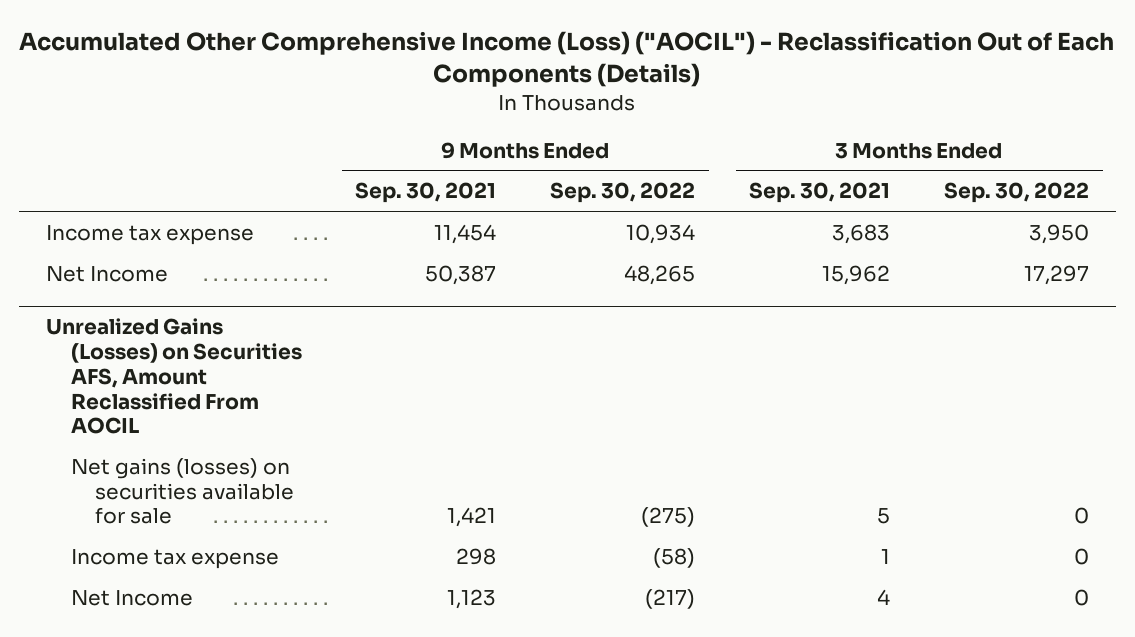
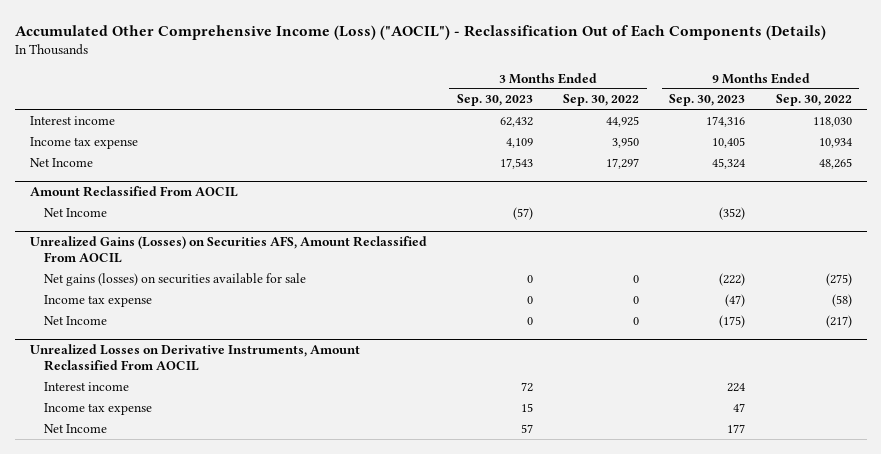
[355,182,497,204] Sep. 30, 2021 -> none
[749,182,891,204] Sep. 30, 2021 -> none
none -> [457,94,534,107] Sep. 30, 2023
none -> [669,94,746,107] Sep. 30, 2023
none -> [29,115,115,125] Interest income
none -> [29,185,238,197] Amount Reclassified From AOCIL
none -> [44,207,108,217] Net Income
none -> [29,343,360,372] Unrealized Losses on Derivative Instruments, Amount Reclassified From AOCIL
none -> [44,381,130,391] Interest income
none -> [44,402,153,415] Income tax expense
none -> [44,423,108,433] Net Income

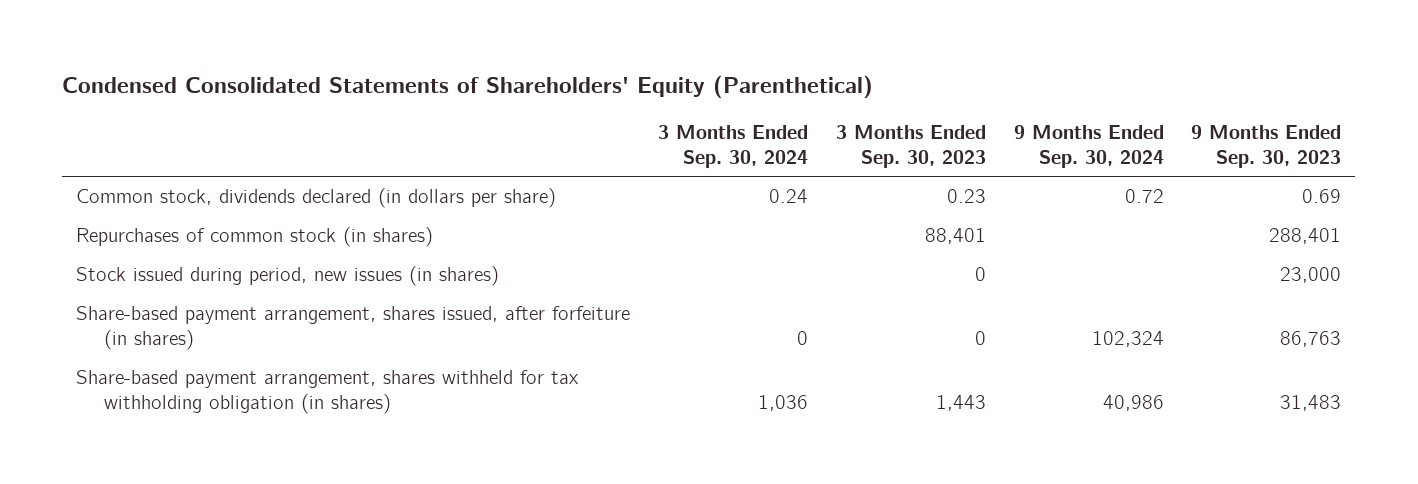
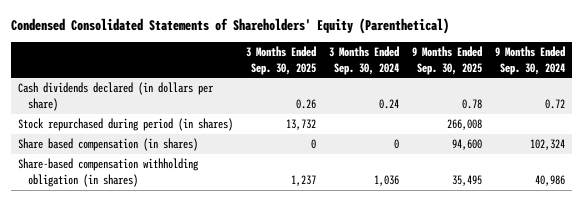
[835,124,986,168] 3 Months Ended Sep. 30, 2023 -> none
[1191,124,1342,168] 9 Months Ended Sep. 30, 2023 -> none
none -> [245,46,316,75] 3 Months Ended Sep. 30, 2025
none -> [412,46,483,75] 9 Months Ended Sep. 30, 2025
[76,266,500,287] Stock issued during period, new issues (in shares) -> none
[76,188,557,209] Common stock, dividends declared (in dollars per share) -> [17,82,214,111] Cash dividends declared (in dollars per share)
[76,227,434,248] Repurchases of common stock (in shares) -> [17,118,233,132] Stock repurchased during period (in shares)
[76,306,631,351] Share-based payment arrangement, shares issued, after forfeiture (in shares) -> [17,138,198,152] Share based compensation (in shares)
[76,370,580,415] Share-based payment arrangement, shares withheld for tax withholding obligation (in shares) -> [17,158,199,187] Share-based compensation withholding obligation (in shares)

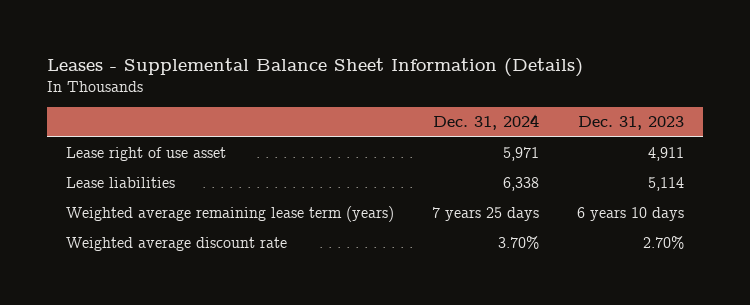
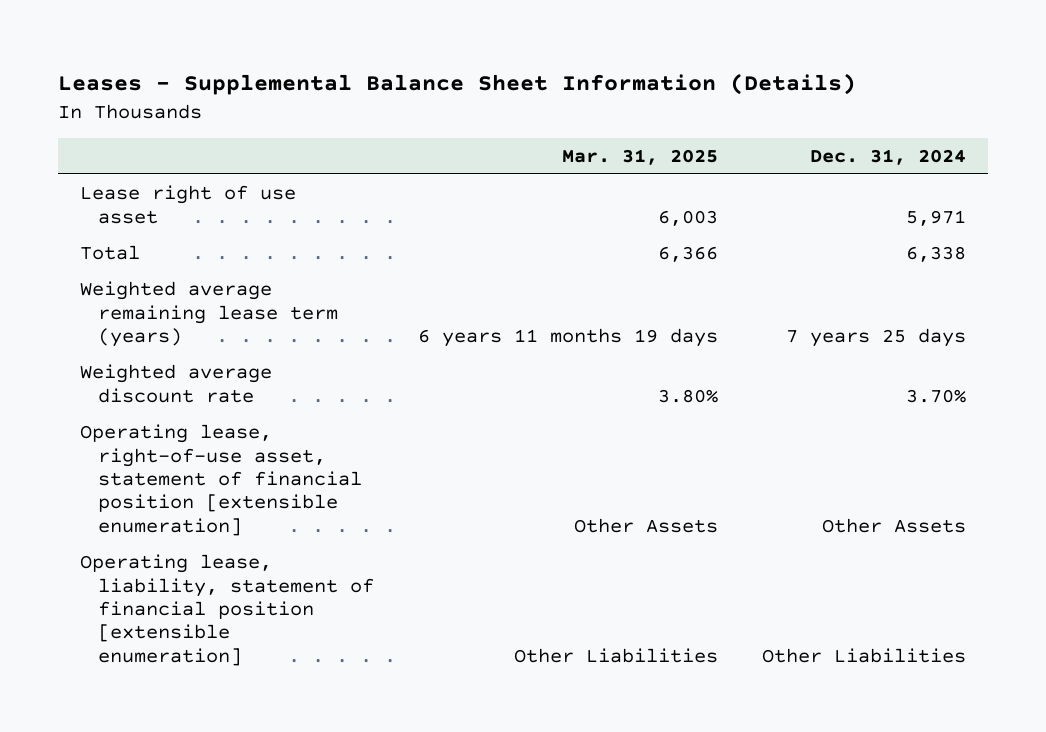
[577,115,684,130] Dec. 31, 2023 -> none
none -> [562,148,719,165] Mar. 31, 2025
[66,177,176,189] Lease liabilities -> [80,245,141,261] Total
none -> [80,424,363,536] Operating lease, right-of-use asset, statement of financial position [extensible enumeration]
none -> [80,554,375,666] Operating lease, liability, statement of financial position [extensible enumeration]

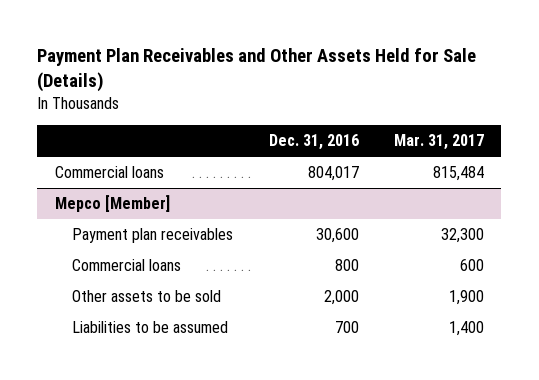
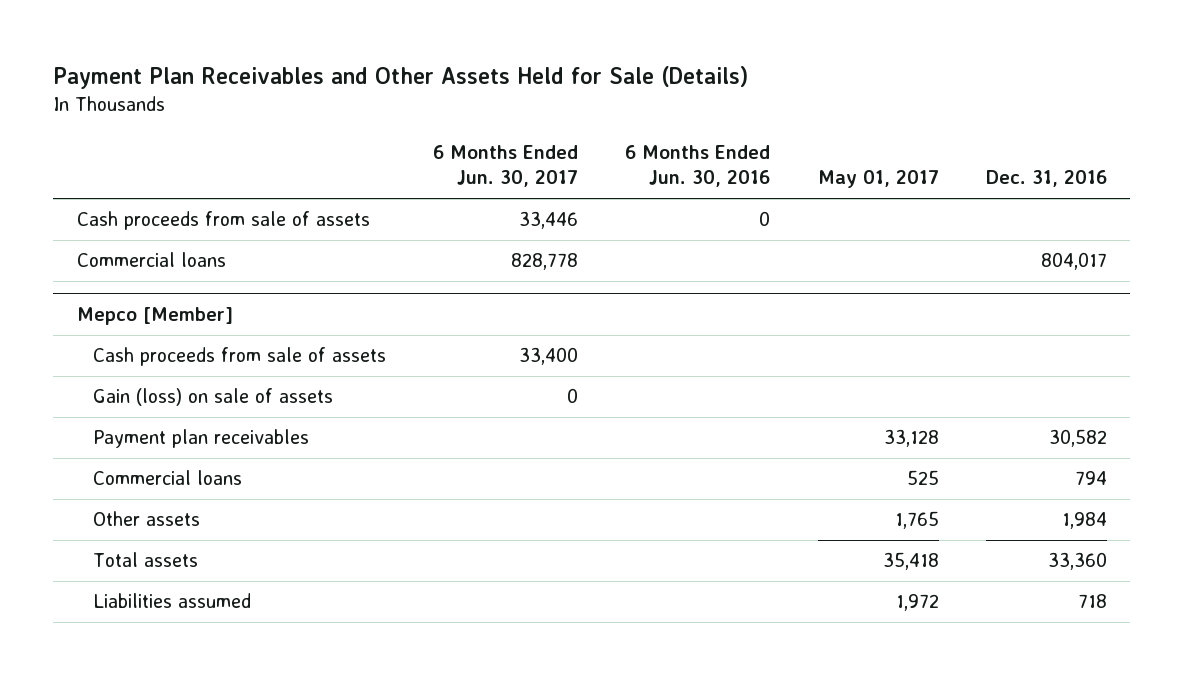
[393,134,484,151] Mar. 31, 2017 -> none
none -> [433,144,579,188] 6 Months Ended Jun. 30, 2017
none -> [625,144,771,188] 6 Months Ended Jun. 30, 2016
none -> [817,170,939,189] May 01, 2017
none -> [76,211,370,231] Cash proceeds from sale of assets
none -> [92,347,386,367] Cash proceeds from sale of assets
none -> [92,388,333,407] Gain (loss) on sale of assets
[315,228,359,244] 30,600 -> [1048,429,1107,448] 30,582
[334,259,359,272] 800 -> [1074,471,1107,486] 794
[72,290,222,303] Other assets to be sold -> [92,511,200,527] Other assets
[323,290,359,306] 2,000 -> [1061,512,1107,530] 1,984
none -> [92,552,198,568] Total assets
[72,321,229,334] Liabilities to be assumed -> [92,593,251,609] Liabilities assumed
[334,321,359,334] 700 -> [1077,594,1107,609] 718

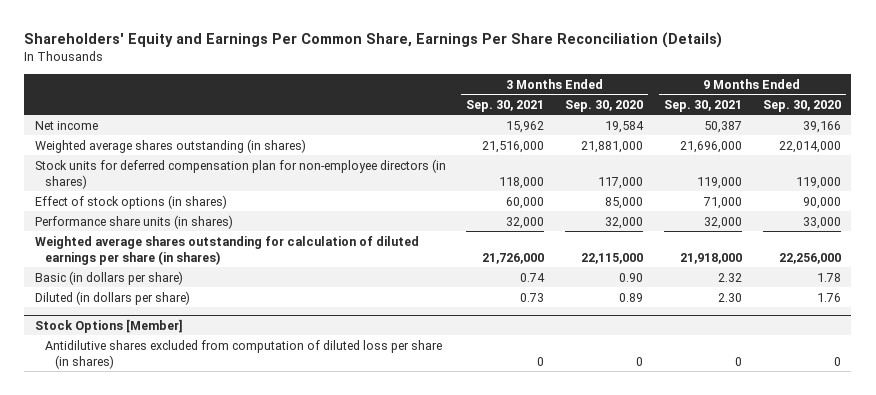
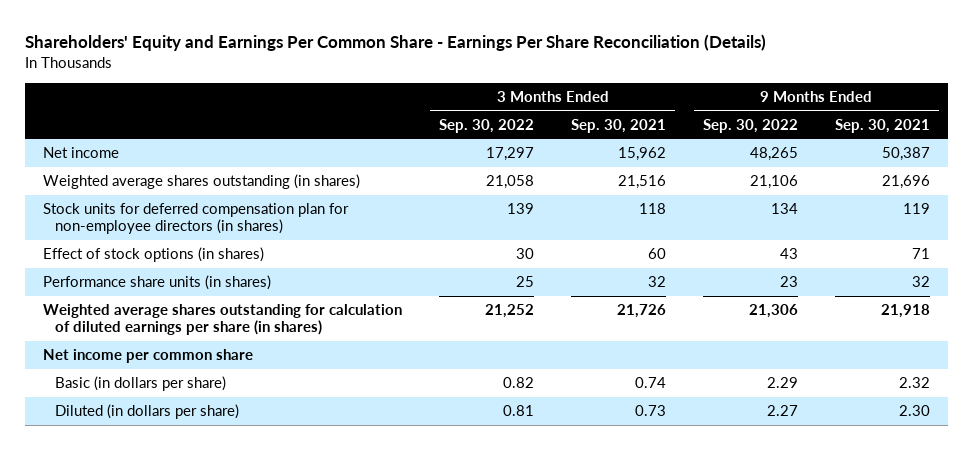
[24,32,723,49] Shareholders' Equity and Earnings Per Common Share, Earnings Per Share Reconciliation (Details) -> [24,33,766,51] Shareholders' Equity and Earnings Per Common Share - Earnings Per Share Reconciliation (Details)
[565,99,644,112] Sep. 30, 2020 -> none
[762,99,841,112] Sep. 30, 2020 -> none
none -> [439,118,535,133] Sep. 30, 2022
none -> [702,118,798,133] Sep. 30, 2022
[482,140,545,153] 21,516,000 -> [617,175,666,190] 21,516
[680,140,743,153] 21,696,000 -> [881,175,930,190] 21,696
[499,176,545,189] 118,000 -> [638,203,666,215] 118
[697,176,743,189] 119,000 -> [902,203,930,215] 119
[506,196,545,209] 60,000 -> [647,248,666,260] 60
[703,196,743,209] 71,000 -> [911,248,930,260] 71
[506,216,545,229] 32,000 -> [647,276,666,288] 32
[704,216,743,229] 32,000 -> [911,276,930,288] 32
[482,252,545,264] 21,726,000 -> [616,304,666,319] 21,726
[680,252,743,264] 21,918,000 -> [880,304,930,319] 21,918
none -> [43,349,254,364] Net income per common share
[34,318,183,333] Stock Options [Member] -> none
[44,339,442,369] Antidilutive shares excluded from computation of diluted loss per share (in shares) -> none

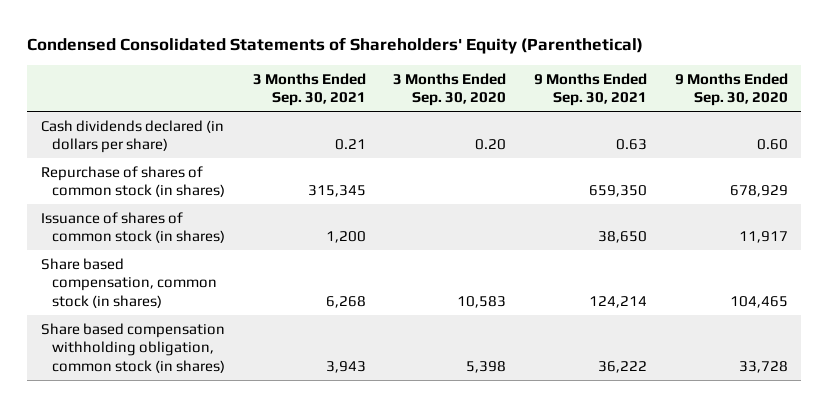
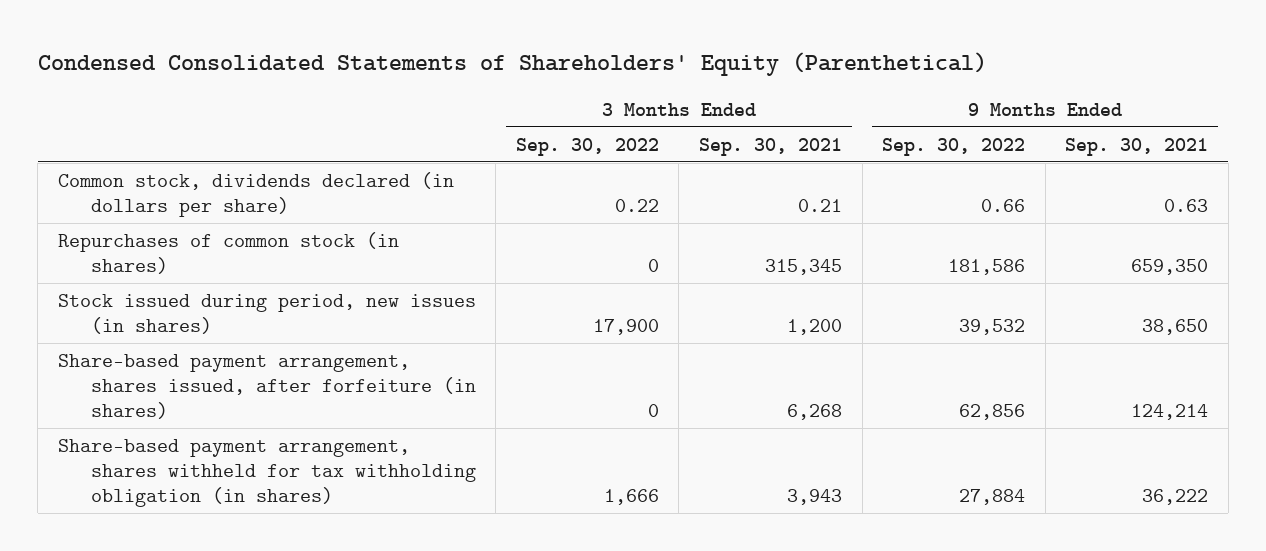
[393,72,507,107] 3 Months Ended Sep. 30, 2020 -> none
[674,72,788,107] 9 Months Ended Sep. 30, 2020 -> none
none -> [515,137,659,156] Sep. 30, 2022
none -> [882,137,1026,156] Sep. 30, 2022
[40,119,224,154] Cash dividends declared (in dollars per share) -> [57,172,454,218] Common stock, dividends declared (in dollars per share)
[40,165,226,198] Repurchase of shares of common stock (in shares) -> [57,232,399,275] Repurchases of common stock (in shares)
[40,211,226,244] Issuance of shares of common stock (in shares) -> [57,294,476,335] Stock issued during period, new issues (in shares)
[40,257,218,309] Share based compensation, common stock (in shares) -> [57,354,476,420] Share-based payment arrangement, shares issued, after forfeiture (in shares)
[40,322,226,374] Share based compensation withholding obligation, common stock (in shares) -> [57,439,476,508] Share-based payment arrangement, shares withheld for tax withholding obligation (in shares)

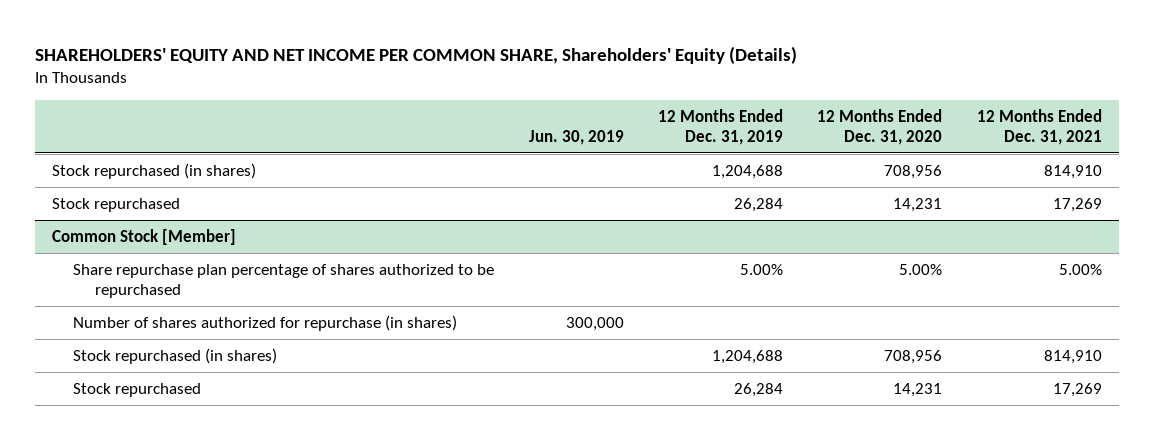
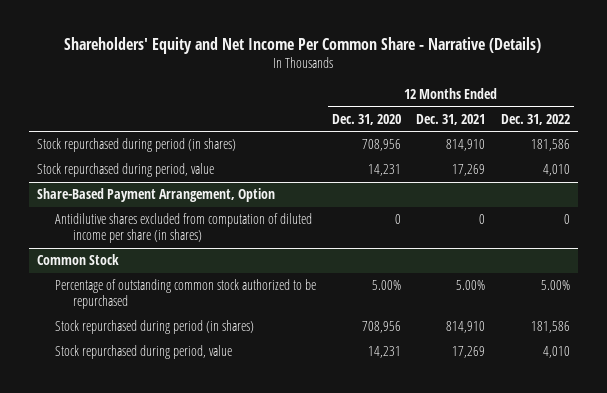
[34,45,797,64] SHAREHOLDERS' EQUITY AND NET INCOME PER COMMON SHARE, Shareholders' Equity (Details) -> [64,36,542,54] Shareholders' Equity and Net Income Per Common Share - Narrative (Details)
[528,129,624,145] Jun. 30, 2019 -> none
[658,108,784,145] 12 Months Ended Dec. 31, 2019 -> none
none -> [500,113,570,125] Dec. 31, 2022
[73,314,458,331] Number of shares authorized for repurchase (in shares) -> none
[51,162,256,179] Stock repurchased (in shares) -> [36,138,236,153] Stock repurchased during period (in shares)
[51,197,180,212] Stock repurchased -> [36,163,214,178] Stock repurchased during period, value
none -> [36,188,275,203] Share-Based Payment Arrangement, Option
none -> [54,213,312,243] Antidilutive shares excluded from computation of diluted income per share (in shares)
[51,228,236,245] Common Stock [Member] -> [36,254,119,266] Common Stock
[73,263,495,299] Share repurchase plan percentage of shares authorized to be repurchased -> [54,279,316,309] Percentage of outstanding common stock authorized to be repurchased
[73,347,278,364] Stock repurchased (in shares) -> [54,320,254,335] Stock repurchased during period (in shares)
[73,382,202,397] Stock repurchased -> [54,345,232,360] Stock repurchased during period, value

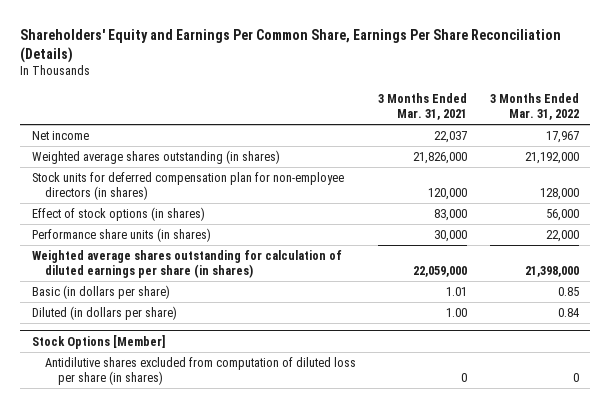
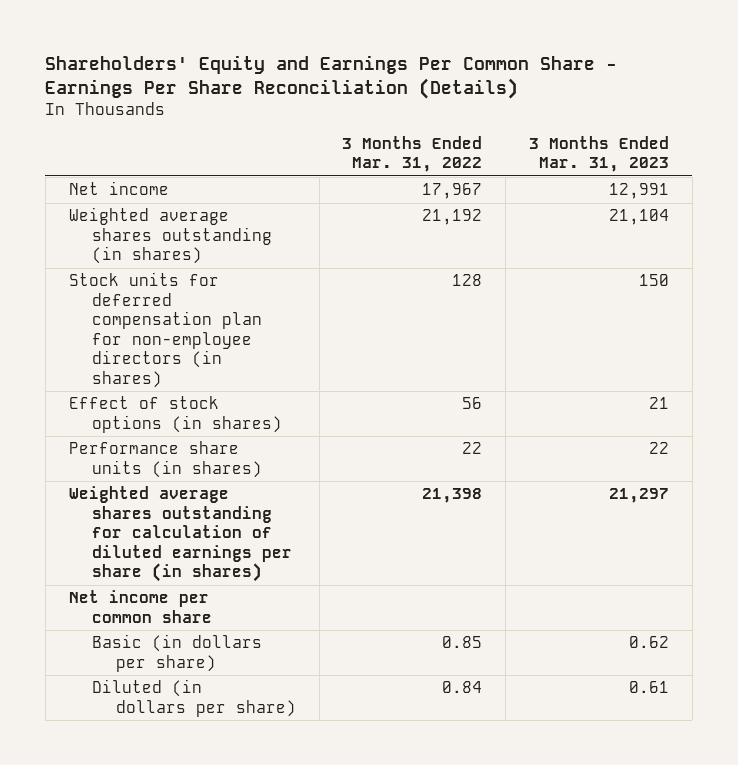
[20,28,562,63] Shareholders' Equity and Earnings Per Common Share, Earnings Per Share Reconciliation (Details) -> [45,54,618,99] Shareholders' Equity and Earnings Per Common Share - Earnings Per Share Reconciliation (Details)
[378,92,468,121] 3 Months Ended Mar. 31, 2021 -> none
none -> [528,135,669,173] 3 Months Ended Mar. 31, 2023
[524,151,579,164] 21,192,000 -> [422,209,483,226] 21,192
[539,188,579,201] 128,000 -> [452,274,483,287] 128
[545,208,579,221] 56,000 -> [462,397,483,410] 56
[545,229,579,242] 22,000 -> [462,442,483,455] 22
[524,266,579,278] 21,398,000 -> [422,488,483,504] 21,398
none -> [68,590,213,623] Net income per common share
[31,334,165,349] Stock Options [Member] -> none
[44,356,356,386] Antidilutive shares excluded from computation of diluted loss per share (in shares) -> none

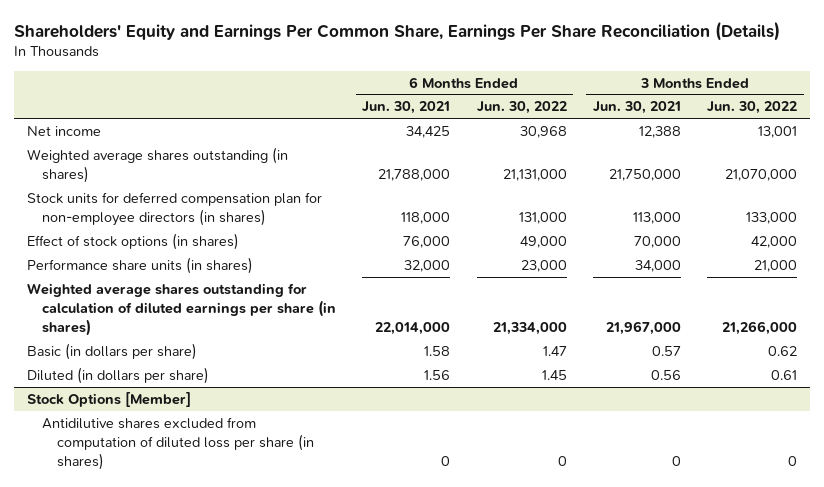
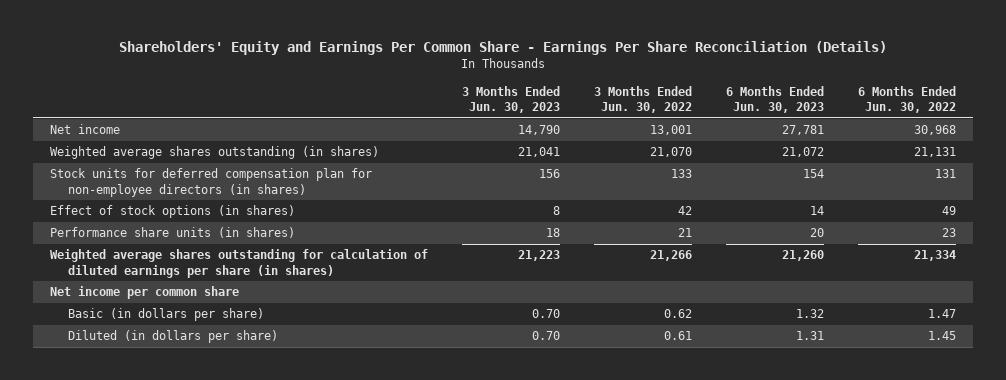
[13,20,780,41] Shareholders' Equity and Earnings Per Common Share, Earnings Per Share Reconciliation (Details) -> [119,41,888,56] Shareholders' Equity and Earnings Per Common Share - Earnings Per Share Reconciliation (Details)
[362,101,451,115] Jun. 30, 2021 -> none
[592,101,681,115] Jun. 30, 2021 -> none
none -> [462,85,561,114] 3 Months Ended Jun. 30, 2023
none -> [725,85,824,114] 6 Months Ended Jun. 30, 2023
[502,168,567,181] 21,131,000 -> [913,147,956,158] 21,131
[725,168,798,181] 21,070,000 -> [650,147,693,158] 21,070
[518,211,567,224] 131,000 -> [934,169,956,179] 131
[746,211,798,224] 133,000 -> [671,169,693,179] 133
[519,235,567,248] 49,000 -> [941,206,956,216] 49
[751,235,798,248] 42,000 -> [678,206,693,216] 42
[520,259,567,272] 23,000 -> [941,228,956,238] 23
[754,259,798,272] 21,000 -> [678,228,693,238] 21
[492,321,567,335] 21,334,000 -> [913,250,956,262] 21,334
[722,320,798,335] 21,266,000 -> [650,250,693,262] 21,266
none -> [50,286,240,300] Net income per common share
[27,391,192,407] Stock Options [Member] -> none
[41,416,314,470] Antidilutive shares excluded from computation of diluted loss per share (in shares) -> none

